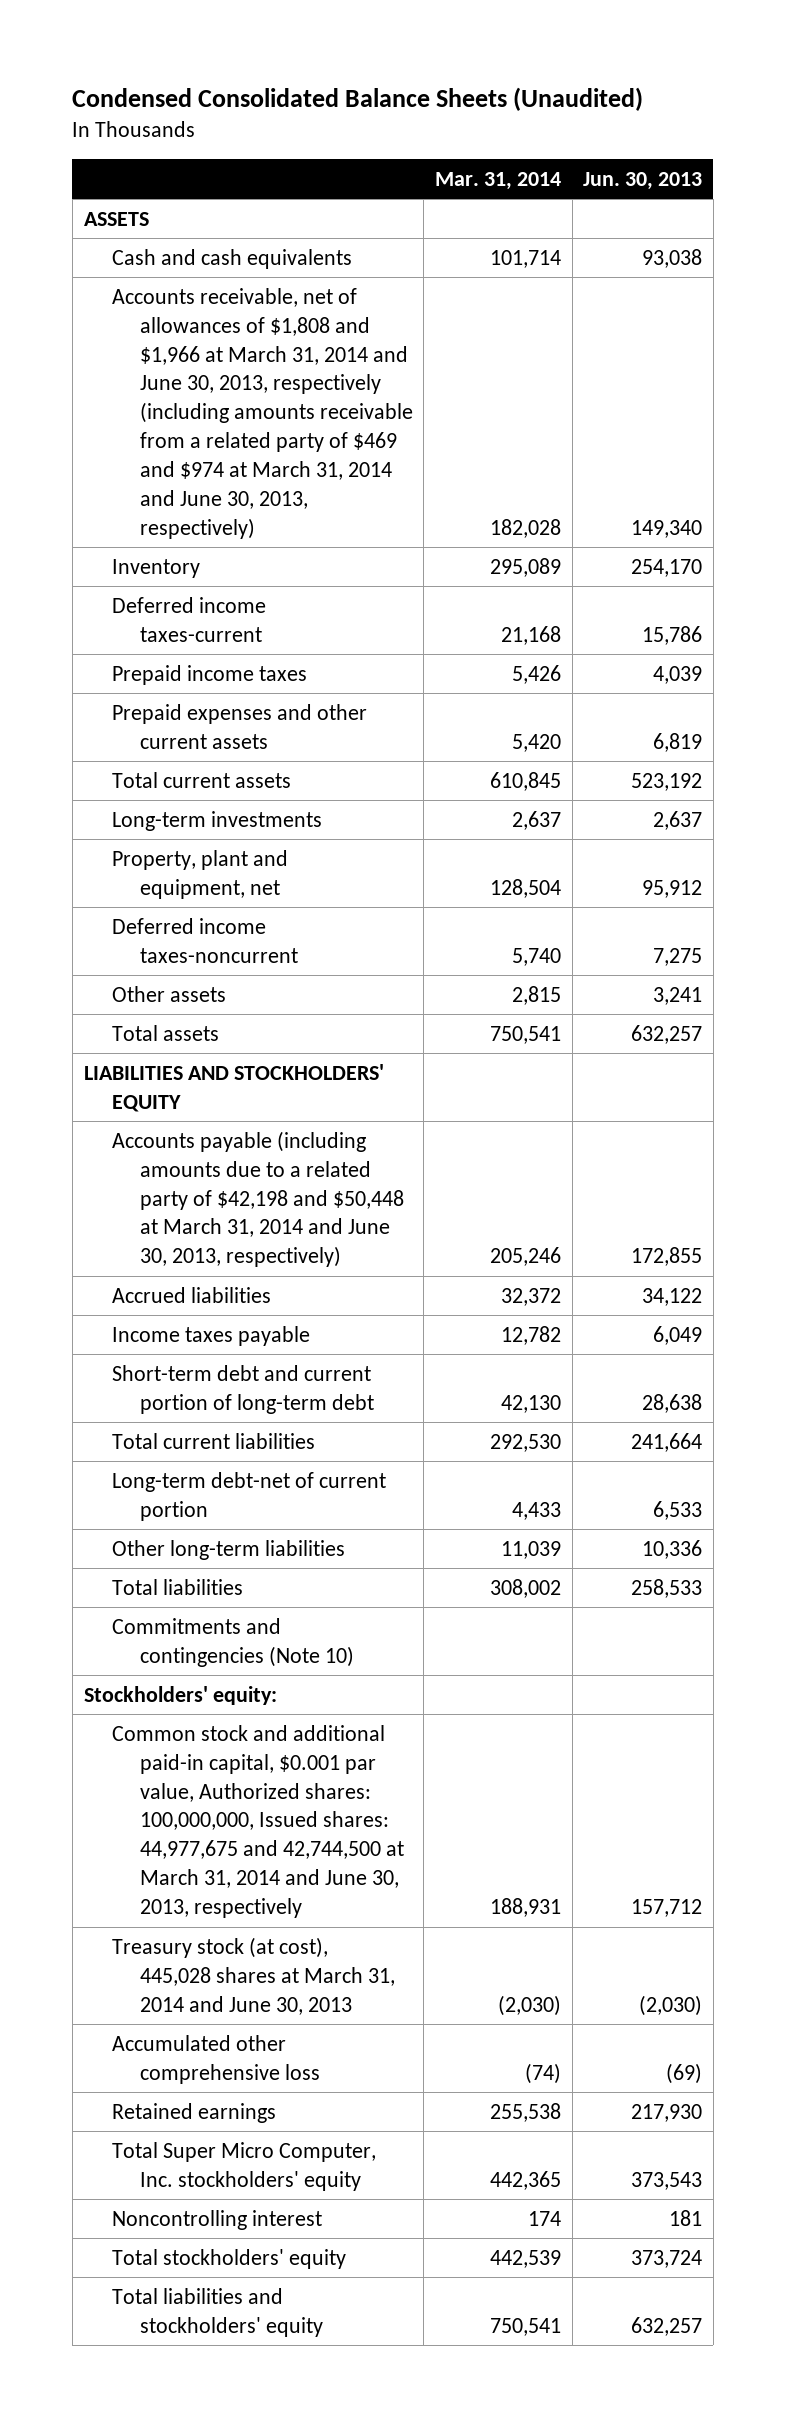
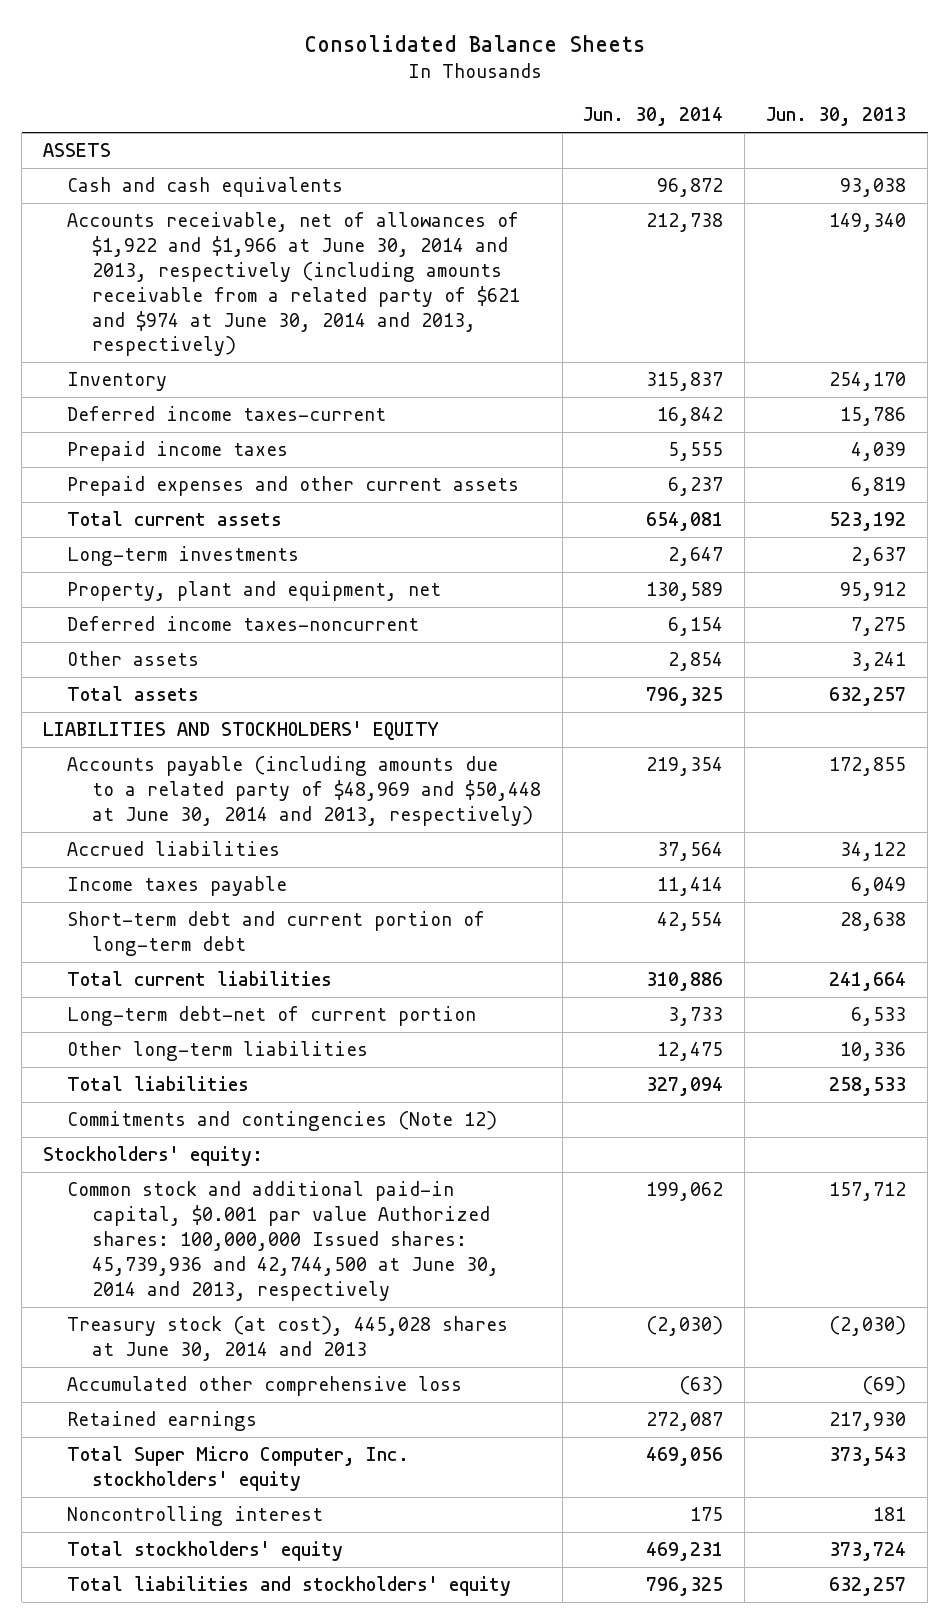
[72,86,644,111] Condensed Consolidated Balance Sheets (Unaudited) -> [303,34,645,52] Consolidated Balance Sheets
[434,172,561,191] Mar. 31, 2014 -> none
none -> [583,107,724,127] Jun. 30, 2014
[111,287,413,539] Accounts receivable, net of allowances of $1,808 and $1,966 at March 31, 2014 and June 30, 2013, respectively (including amounts receivable from a related party of $469 and $974 at March 31, 2014 and June 30, 2013, respectively) -> [67,212,520,357] Accounts receivable, net of allowances of $1,922 and $1,966 at June 30, 2014 and 2013, respectively (including amounts receivable from a related party of $621 and $974 at June 30, 2014 and 2013, respectively)
[111,1130,404,1268] Accounts payable (including amounts due to a related party of $42,198 and $50,448 at March 31, 2014 and June 30, 2013, respectively) -> [67,756,541,826] Accounts payable (including amounts due to a related party of $48,969 and $50,448 at June 30, 2014 and 2013, respectively)
[111,1617,354,1667] Commitments and contingencies (Note 10) -> [67,1111,498,1132] Commitments and contingencies (Note 12)
[111,1724,404,1919] Common stock and additional paid-in capital, $0.001 par value, Authorized shares: 100,000,000, Issued shares: 44,977,675 and 42,744,500 at March 31, 2014 and June 30, 2013, respectively -> [67,1181,499,1301] Common stock and additional paid-in capital, $0.001 par value Authorized shares: 100,000,000 Issued shares: 45,739,936 and 42,744,500 at June 30, 2014 and 2013, respectively
[111,1936,395,2015] Treasury stock (at cost), 445,028 shares at March 31, 2014 and June 30, 2013 -> [67,1316,509,1362] Treasury stock (at cost), 445,028 shares at June 30, 2014 and 2013

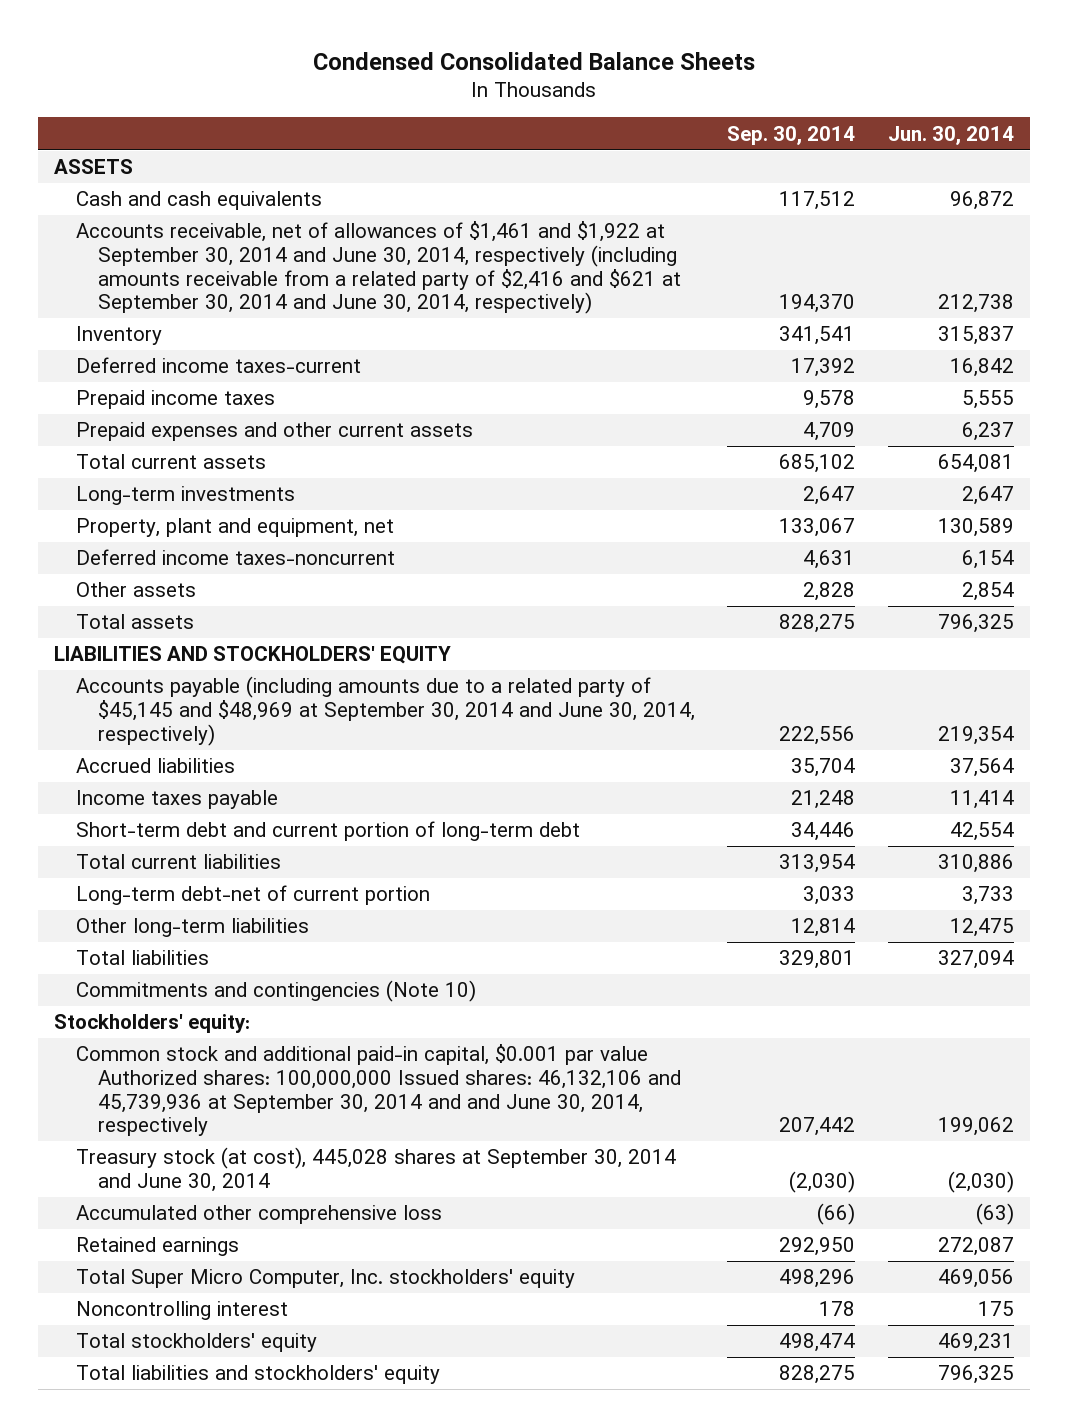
[303,34,645,52] Consolidated Balance Sheets -> [312,51,755,70] Condensed Consolidated Balance Sheets
[766,107,907,127] Jun. 30, 2013 -> none
none -> [727,125,856,145] Sep. 30, 2014
[67,212,520,357] Accounts receivable, net of allowances of $1,922 and $1,966 at June 30, 2014 and 2013, respectively (including amounts receivable from a related party of $621 and $974 at June 30, 2014 and 2013, respectively) -> [75,221,681,315] Accounts receivable, net of allowances of $1,461 and $1,922 at September 30, 2014 and June 30, 2014, respectively (including amounts receivable from a related party of $2,416 and $621 at September 30, 2014 and June 30, 2014, respectively)
[67,756,541,826] Accounts payable (including amounts due to a related party of $48,969 and $50,448 at June 30, 2014 and 2013, respectively) -> [75,676,695,746] Accounts payable (including amounts due to a related party of $45,145 and $48,969 at September 30, 2014 and June 30, 2014, respectively)
[67,1111,498,1132] Commitments and contingencies (Note 12) -> [75,980,476,1003] Commitments and contingencies (Note 10)
[67,1181,499,1301] Common stock and additional paid-in capital, $0.001 par value Authorized shares: 100,000,000 Issued shares: 45,739,936 and 42,744,500 at June 30, 2014 and 2013, respectively -> [75,1044,681,1137] Common stock and additional paid-in capital, $0.001 par value Authorized shares: 100,000,000 Issued shares: 46,132,106 and 45,739,936 at September 30, 2014 and and June 30, 2014, respectively
[67,1316,509,1362] Treasury stock (at cost), 445,028 shares at June 30, 2014 and 2013 -> [75,1147,676,1193] Treasury stock (at cost), 445,028 shares at September 30, 2014 and June 30, 2014

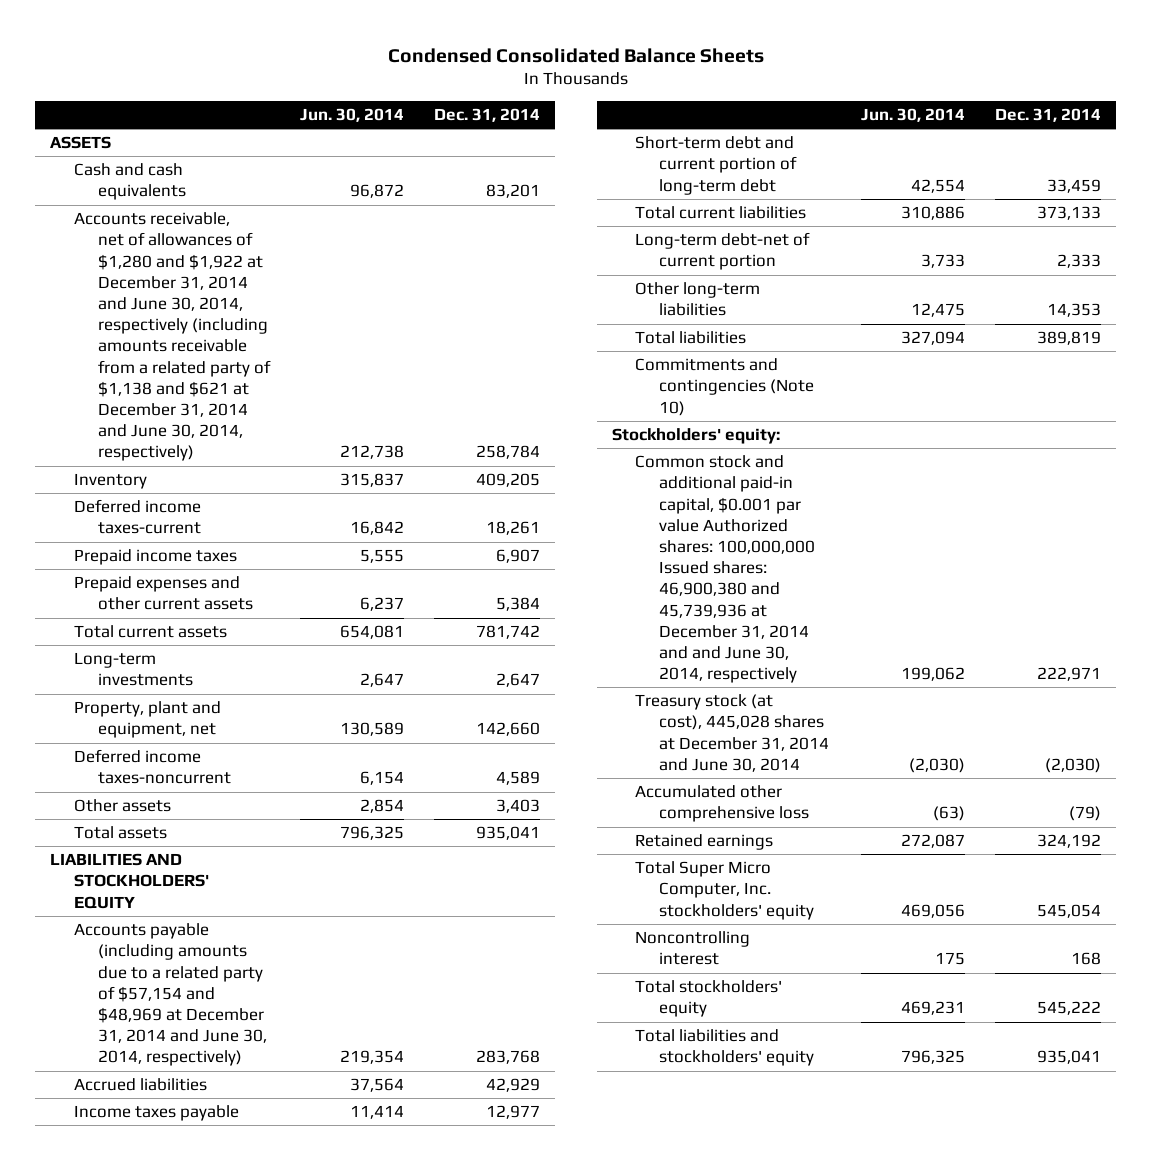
[727,125,856,145] Sep. 30, 2014 -> none
none -> [433,108,540,123] Dec. 31, 2014
[75,221,681,315] Accounts receivable, net of allowances of $1,461 and $1,922 at September 30, 2014 and June 30, 2014, respectively (including amounts receivable from a related party of $2,416 and $621 at September 30, 2014 and June 30, 2014, respectively) -> [74,212,272,462] Accounts receivable, net of allowances of $1,280 and $1,922 at December 31, 2014 and June 30, 2014, respectively (including amounts receivable from a related party of $1,138 and $621 at December 31, 2014 and June 30, 2014, respectively)
[75,676,695,746] Accounts payable (including amounts due to a related party of $45,145 and $48,969 at September 30, 2014 and June 30, 2014, respectively) -> [74,923,268,1067] Accounts payable (including amounts due to a related party of $57,154 and $48,969 at December 31, 2014 and June 30, 2014, respectively)
[75,1044,681,1137] Common stock and additional paid-in capital, $0.001 par value Authorized shares: 100,000,000 Issued shares: 46,132,106 and 45,739,936 at September 30, 2014 and and June 30, 2014, respectively -> [635,455,816,684] Common stock and additional paid-in capital, $0.001 par value Authorized shares: 100,000,000 Issued shares: 46,900,380 and 45,739,936 at December 31, 2014 and and June 30, 2014, respectively
[75,1147,676,1193] Treasury stock (at cost), 445,028 shares at September 30, 2014 and June 30, 2014 -> [635,694,830,772] Treasury stock (at cost), 445,028 shares at December 31, 2014 and June 30, 2014

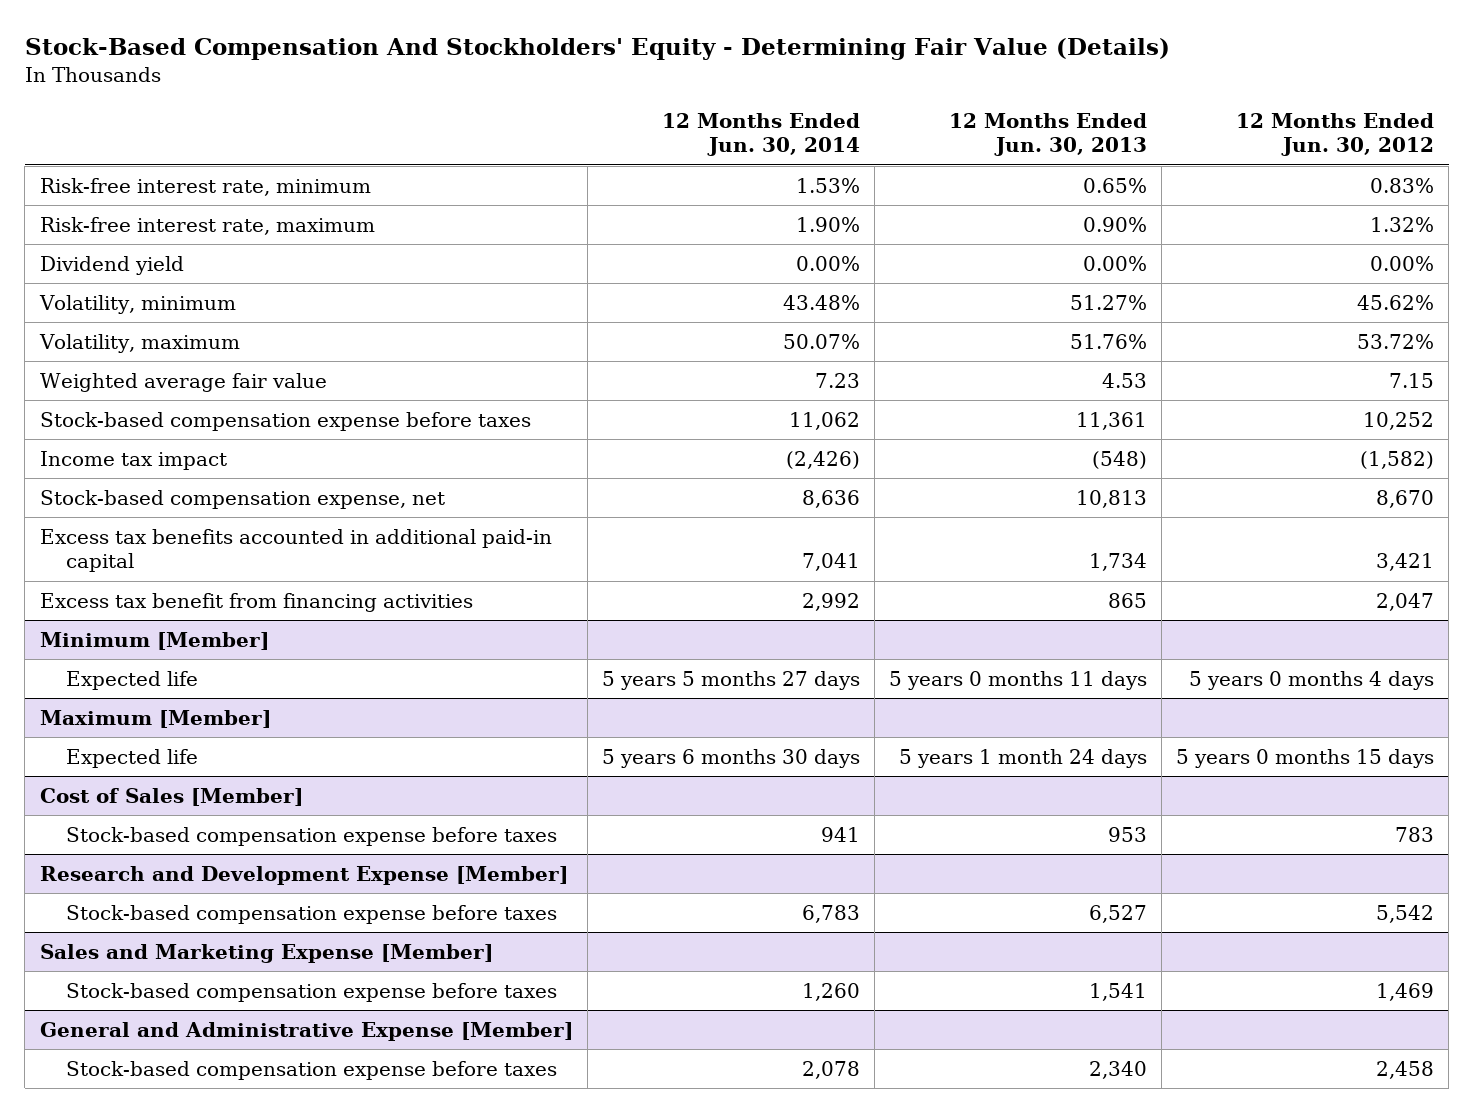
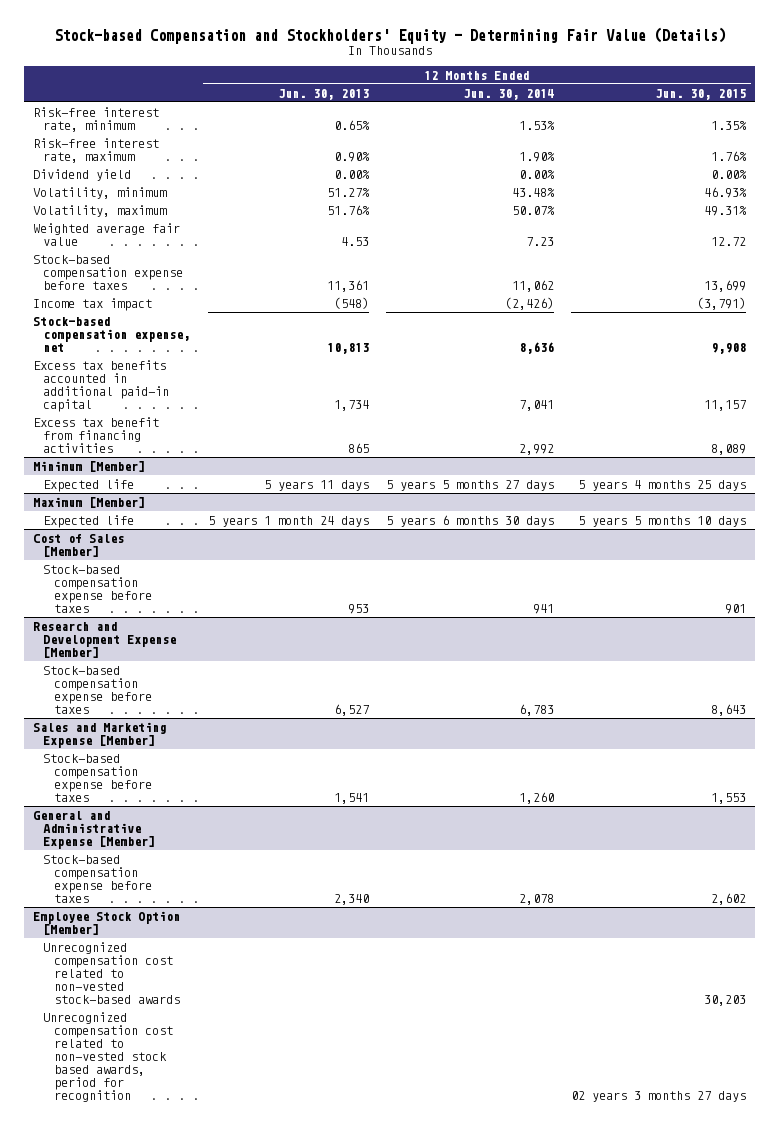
[24,38,1170,61] Stock-Based Compensation And Stockholders' Equity - Determining Fair Value (Details) -> [53,26,726,44] Stock-based Compensation and Stockholders' Equity - Determining Fair Value (Details)
[1235,112,1434,157] 12 Months Ended Jun. 30, 2012 -> none
none -> [655,88,747,100] Jun. 30, 2015
[888,670,1147,690] 5 years 0 months 11 days -> [263,479,369,491] 5 years 11 days
none -> [32,910,180,935] Employee Stock Option [Member]
none -> [43,941,181,1004] Unrecognized compensation cost related to non-vested stock-based awards
none -> [43,1011,174,1102] Unrecognized compensation cost related to non-vested stock based awards, period for recognition

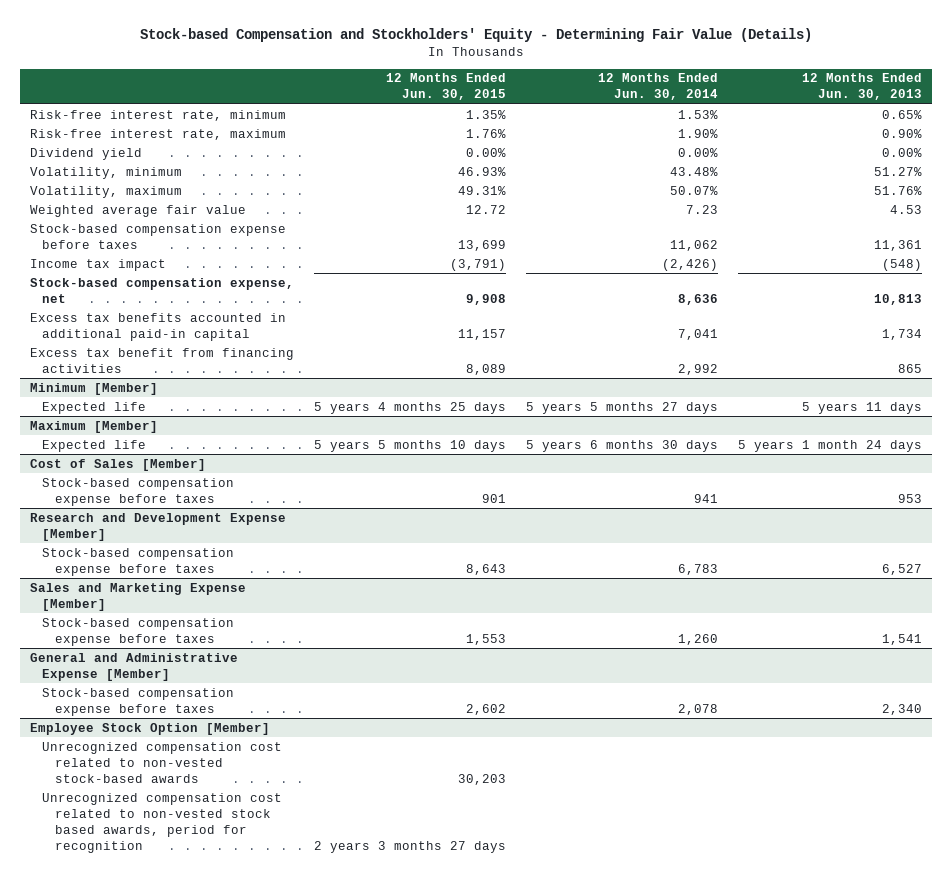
[571,1090,747,1102] 02 years 3 months 27 days -> [314,840,507,853] 2 years 3 months 27 days

